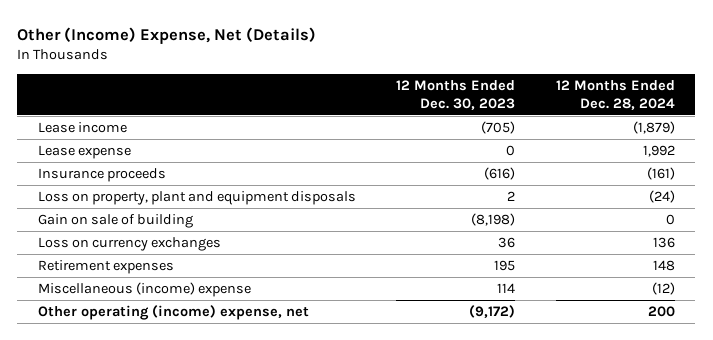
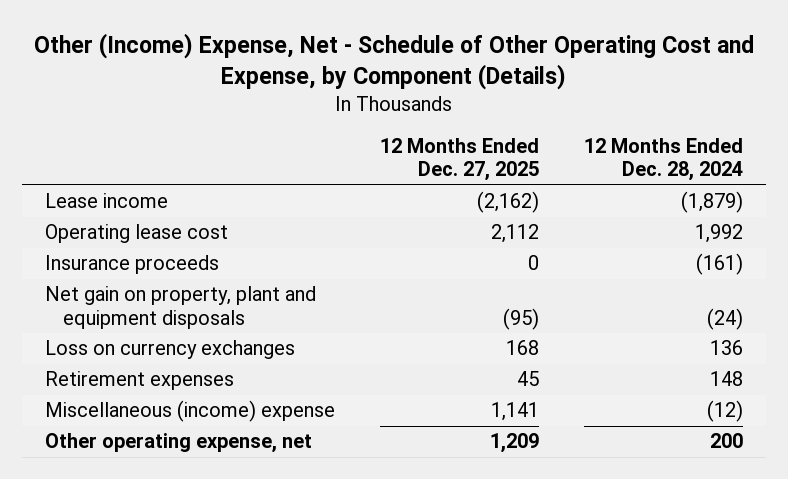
[17,26,317,44] Other (Income) Expense, Net (Details) -> [33,33,754,90] Other (Income) Expense, Net - Schedule of Other Operating Cost and Expense, by Component (Details)
[396,79,516,110] 12 Months Ended Dec. 30, 2023 -> none
none -> [379,137,539,182] 12 Months Ended Dec. 27, 2025
[37,144,131,159] Lease expense -> [44,224,228,244] Operating lease cost
[37,213,193,228] Gain on sale of building -> none
[37,190,356,205] Loss on property, plant and equipment disposals -> [44,286,316,329] Net gain on property, plant and equipment disposals
[37,304,309,320] Other operating (income) expense, net -> [44,433,312,454] Other operating expense, net

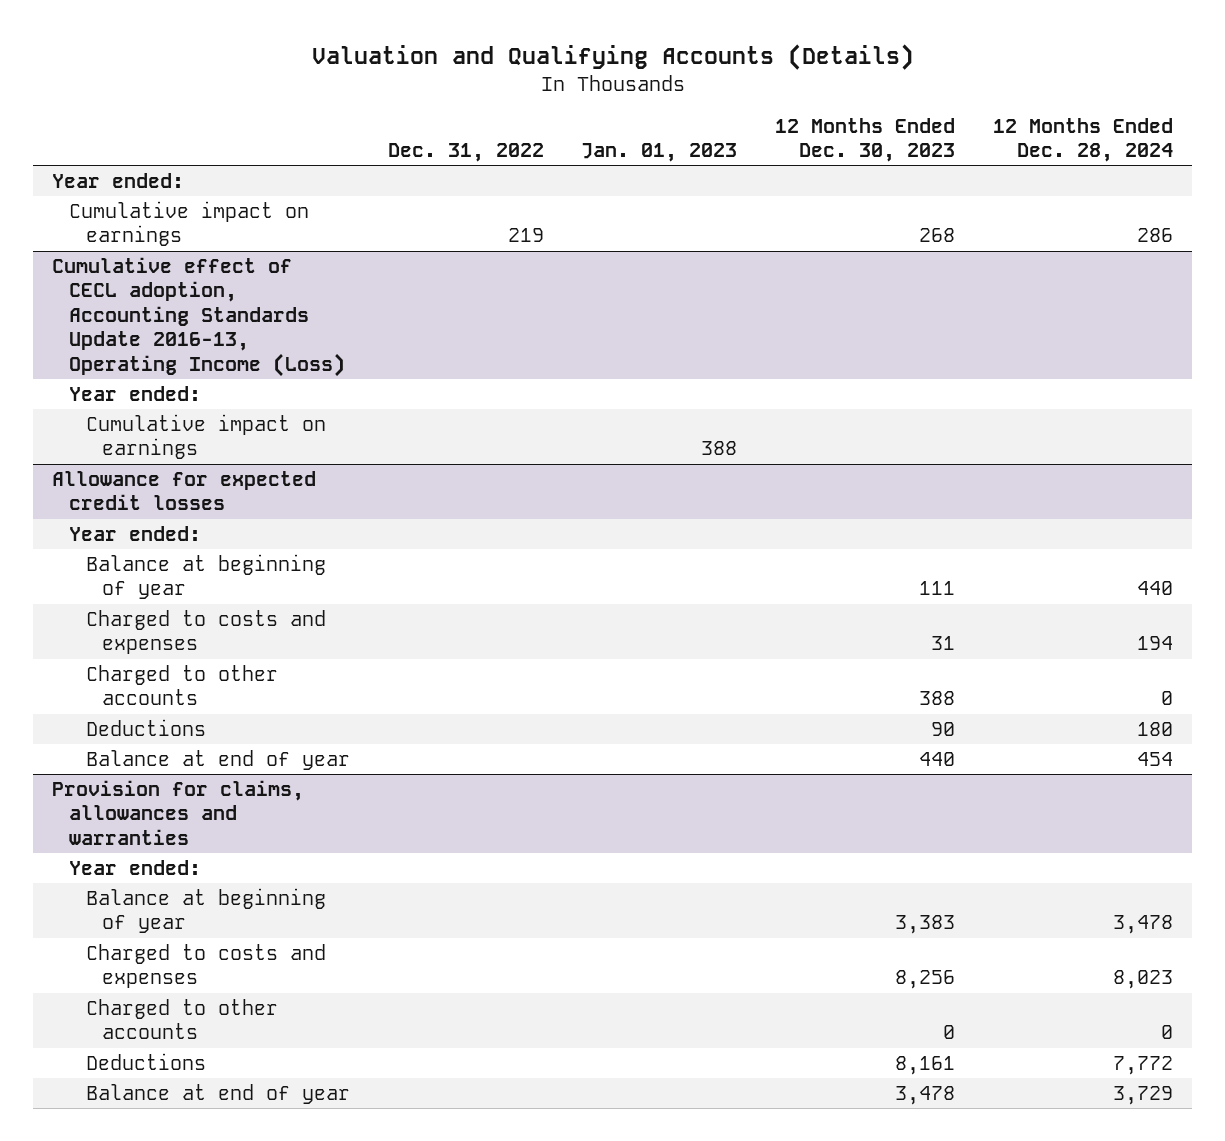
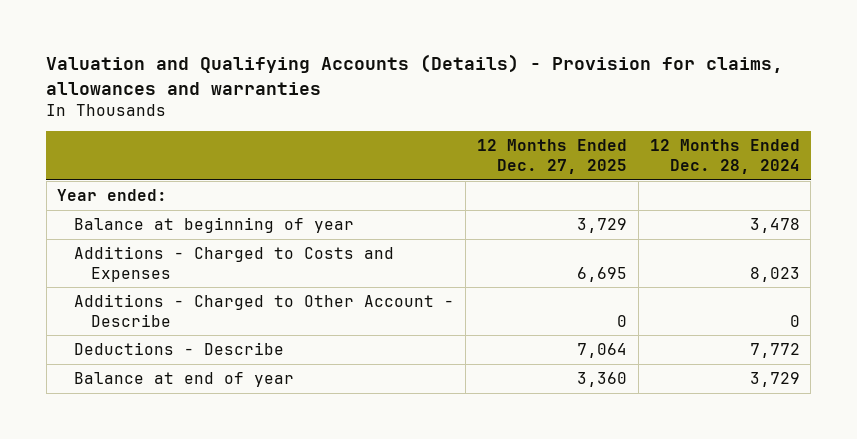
[311,44,914,71] Valuation and Qualifying Accounts (Details) -> [46,54,784,95] Valuation and Qualifying Accounts (Details) - Provision for claims, allowances and warranties
[387,143,544,163] Dec. 31, 2022 -> none
[581,143,738,163] Jan. 01, 2023 -> none
[775,117,956,163] 12 Months Ended Dec. 30, 2023 -> none
none -> [476,139,627,174] 12 Months Ended Dec. 27, 2025
[68,200,309,247] Cumulative impact on earnings -> none
[52,256,345,377] Cumulative effect of CECL adoption, Accounting Standards Update 2016-13, Operating Income (Loss) -> none
[68,385,201,401] Year ended: -> none
[85,413,326,460] Cumulative impact on earnings -> none
[52,470,317,511] Allowance for expected credit losses -> none
[68,525,201,541] Year ended: -> none
[85,553,326,600] Balance at beginning of year -> none
[85,609,326,655] Charged to costs and expenses -> none
[85,664,278,706] Charged to other accounts -> none
[85,718,206,736] Deductions -> none
[85,749,350,770] Balance at end of year -> none
[52,779,305,845] Provision for claims, allowances and warranties -> none
[68,859,201,875] Year ended: -> none
[85,943,326,989] Charged to costs and expenses -> [74,246,395,282] Additions - Charged to Costs and Expenses
[85,998,278,1040] Charged to other accounts -> [74,294,455,327] Additions - Charged to Other Account - Describe
[85,1052,206,1070] Deductions -> [74,342,285,356] Deductions - Describe

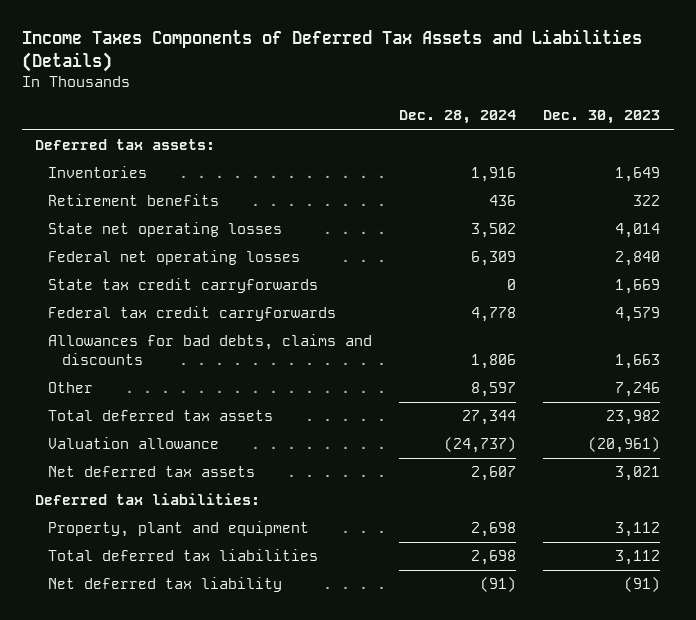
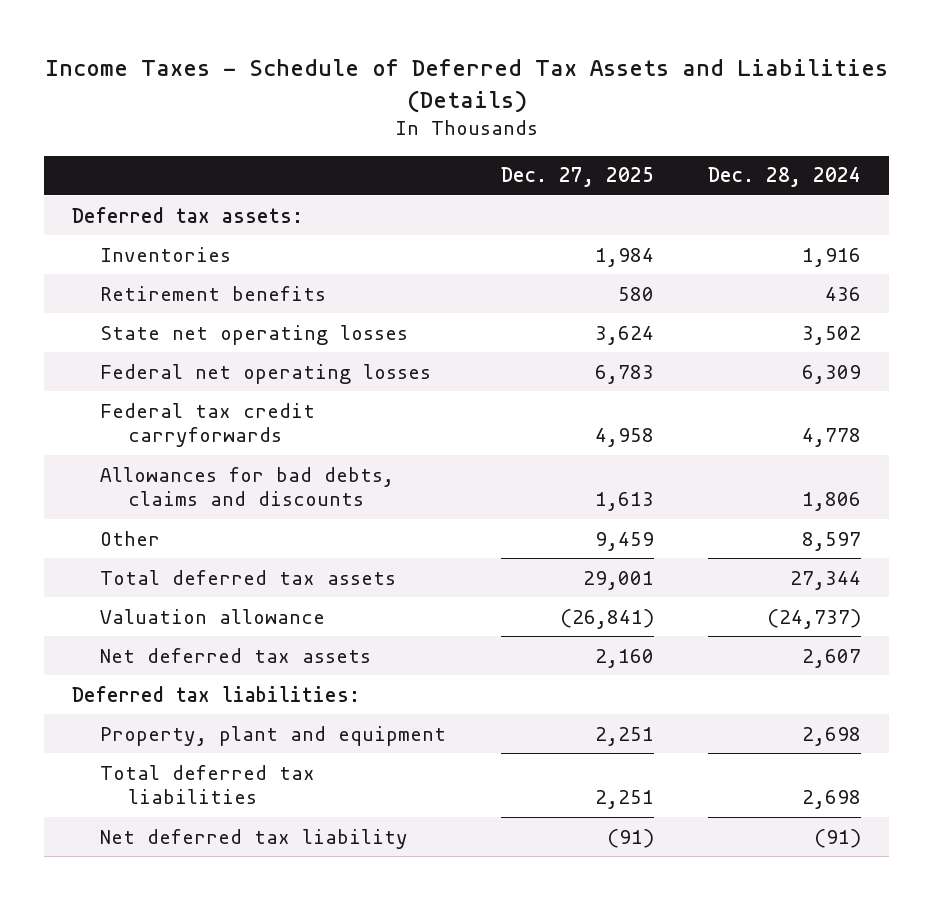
[21,29,642,72] Income Taxes Components of Deferred Tax Assets and Liabilities (Details) -> [44,58,888,113] Income Taxes - Schedule of Deferred Tax Assets and Liabilities (Details)
[543,110,661,125] Dec. 30, 2023 -> none
none -> [500,167,654,188] Dec. 27, 2025
[48,278,319,294] State tax credit carryforwards -> none

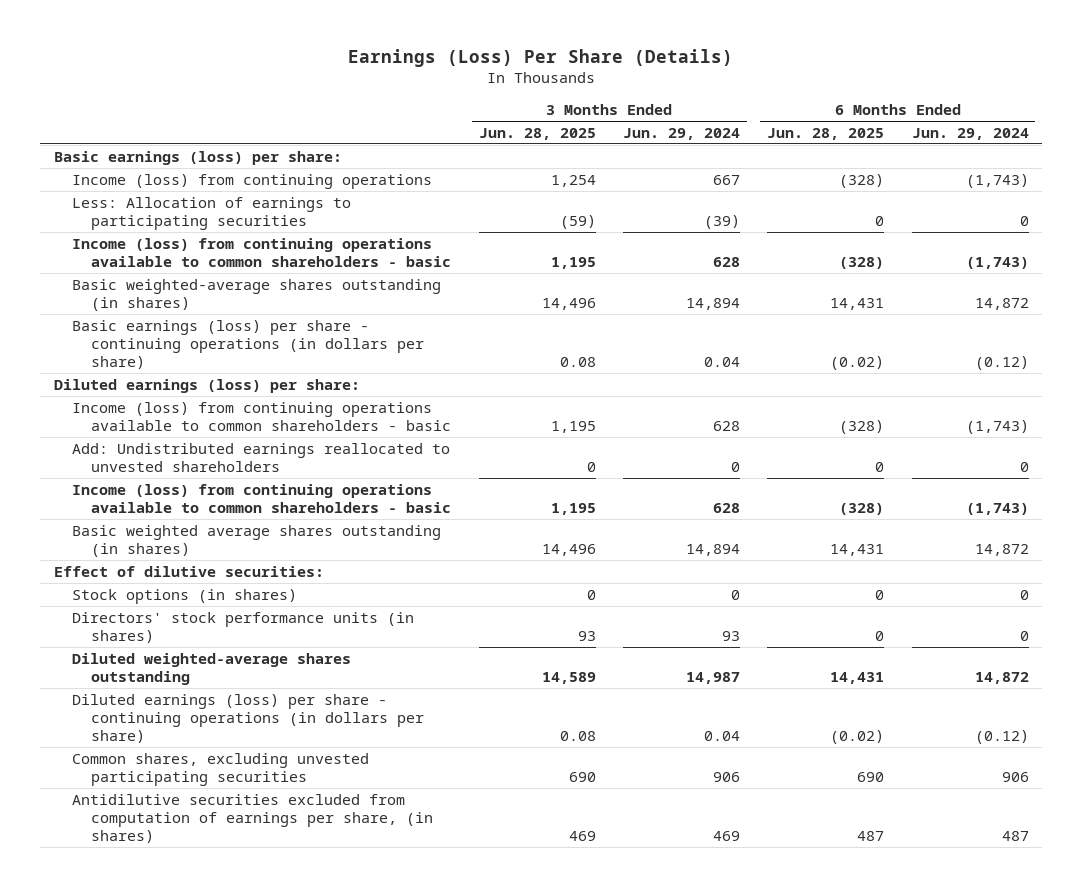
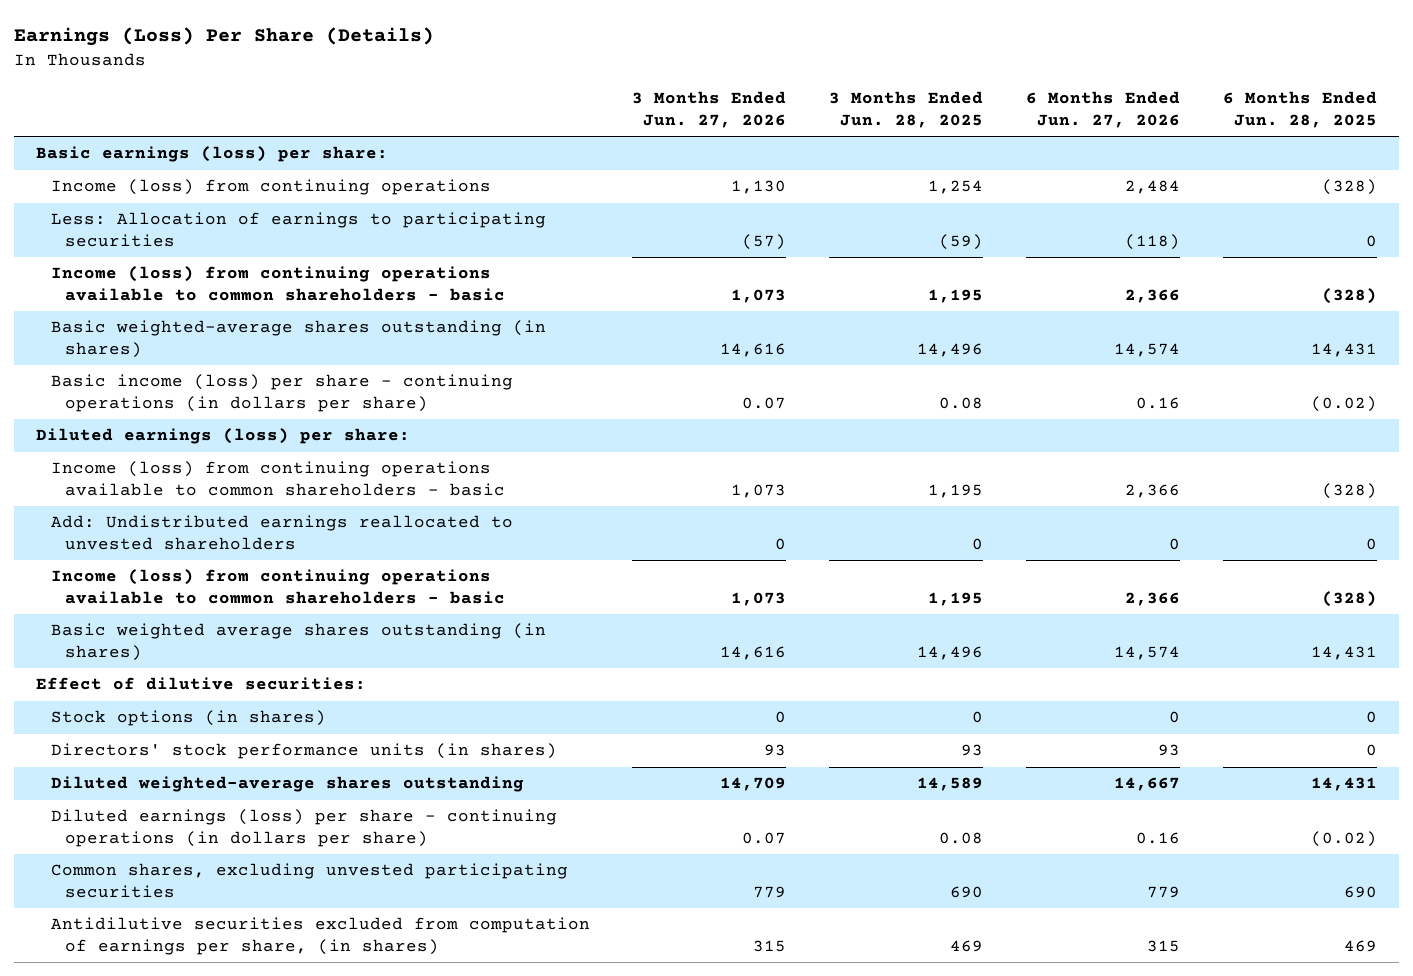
[623,127,741,140] Jun. 29, 2024 -> none
[911,127,1029,140] Jun. 29, 2024 -> none
none -> [632,91,787,128] 3 Months Ended Jun. 27, 2026
none -> [1026,91,1181,128] 6 Months Ended Jun. 27, 2026
[72,319,425,370] Basic earnings (loss) per share - continuing operations (in dollars per share) -> [50,374,513,412] Basic income (loss) per share - continuing operations (in dollars per share)
[857,831,885,842] 487 -> [1344,939,1378,952] 469

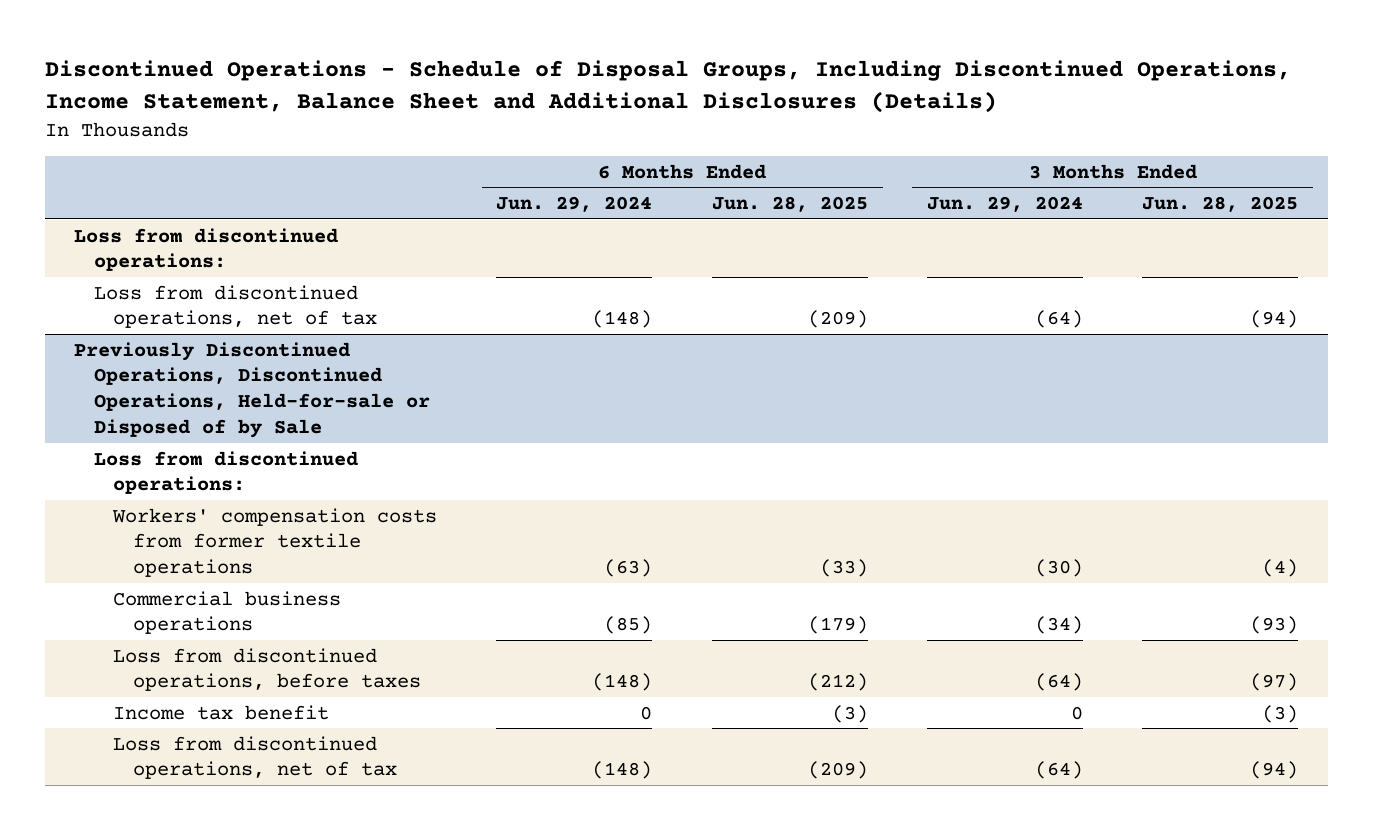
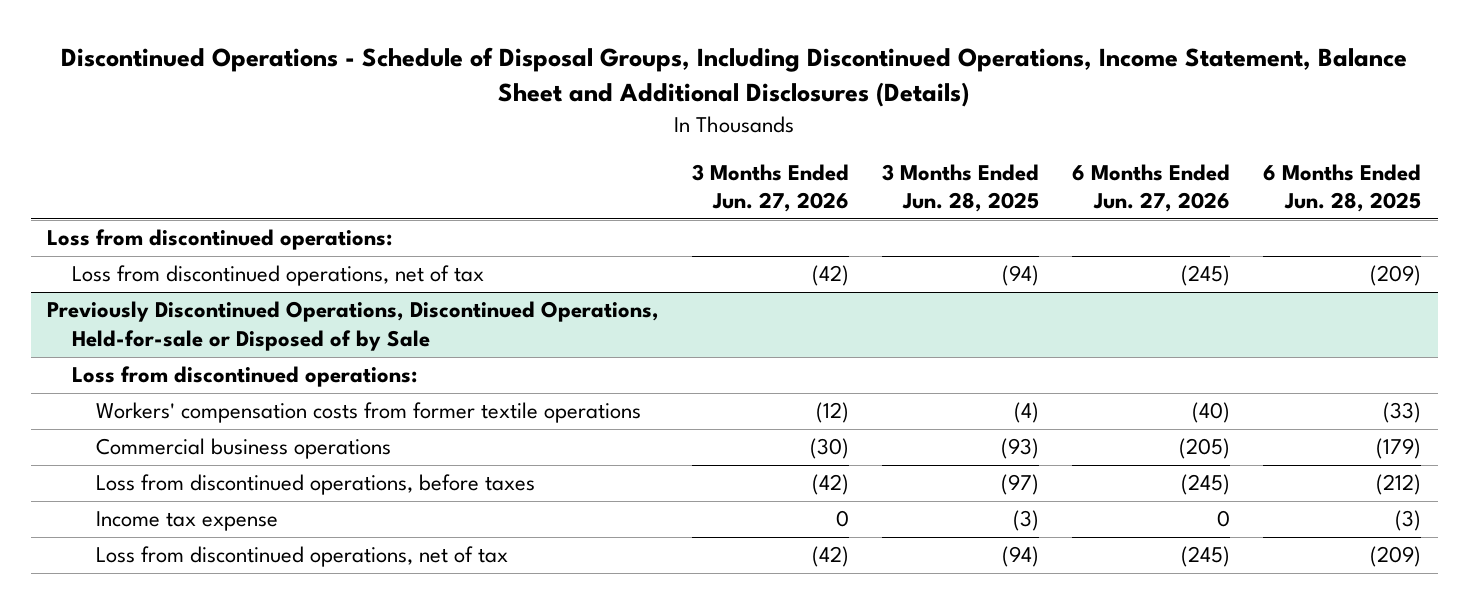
[496,196,653,213] Jun. 29, 2024 -> none
[927,196,1084,213] Jun. 29, 2024 -> none
none -> [692,163,850,213] 3 Months Ended Jun. 27, 2026
none -> [1072,163,1231,213] 6 Months Ended Jun. 27, 2026
[113,704,330,720] Income tax benefit -> [96,511,279,532] Income tax expense

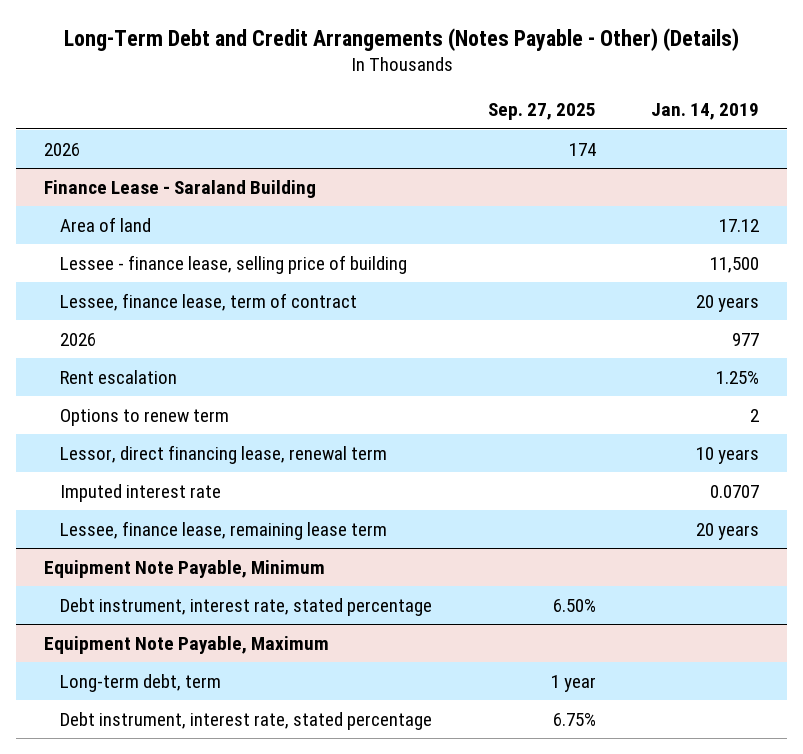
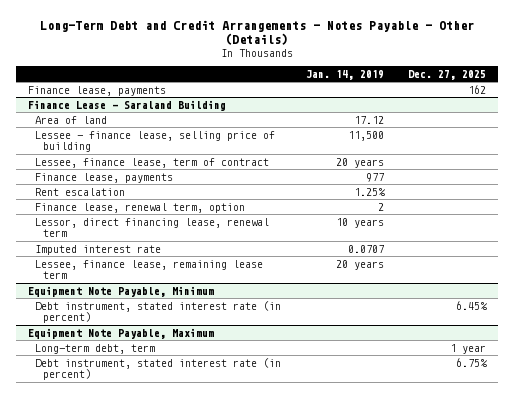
[63,27,739,51] Long-Term Debt and Credit Arrangements (Notes Payable - Other) (Details) -> [40,20,475,46] Long-Term Debt and Credit Arrangements - Notes Payable - Other (Details)
[487,103,596,121] Sep. 27, 2025 -> none
none -> [408,69,487,80] Dec. 27, 2025
[43,142,80,156] 2026 -> [28,85,167,96] Finance lease, payments
[59,332,96,346] 2026 -> [35,172,174,183] Finance lease, payments
[59,408,229,426] Options to renew term -> [35,202,246,213] Finance lease, renewal term, option
[59,597,432,616] Debt instrument, interest rate, stated percentage -> [35,300,282,324] Debt instrument, stated interest rate (in percent)
[59,711,432,730] Debt instrument, interest rate, stated percentage -> [35,357,282,381] Debt instrument, stated interest rate (in percent)

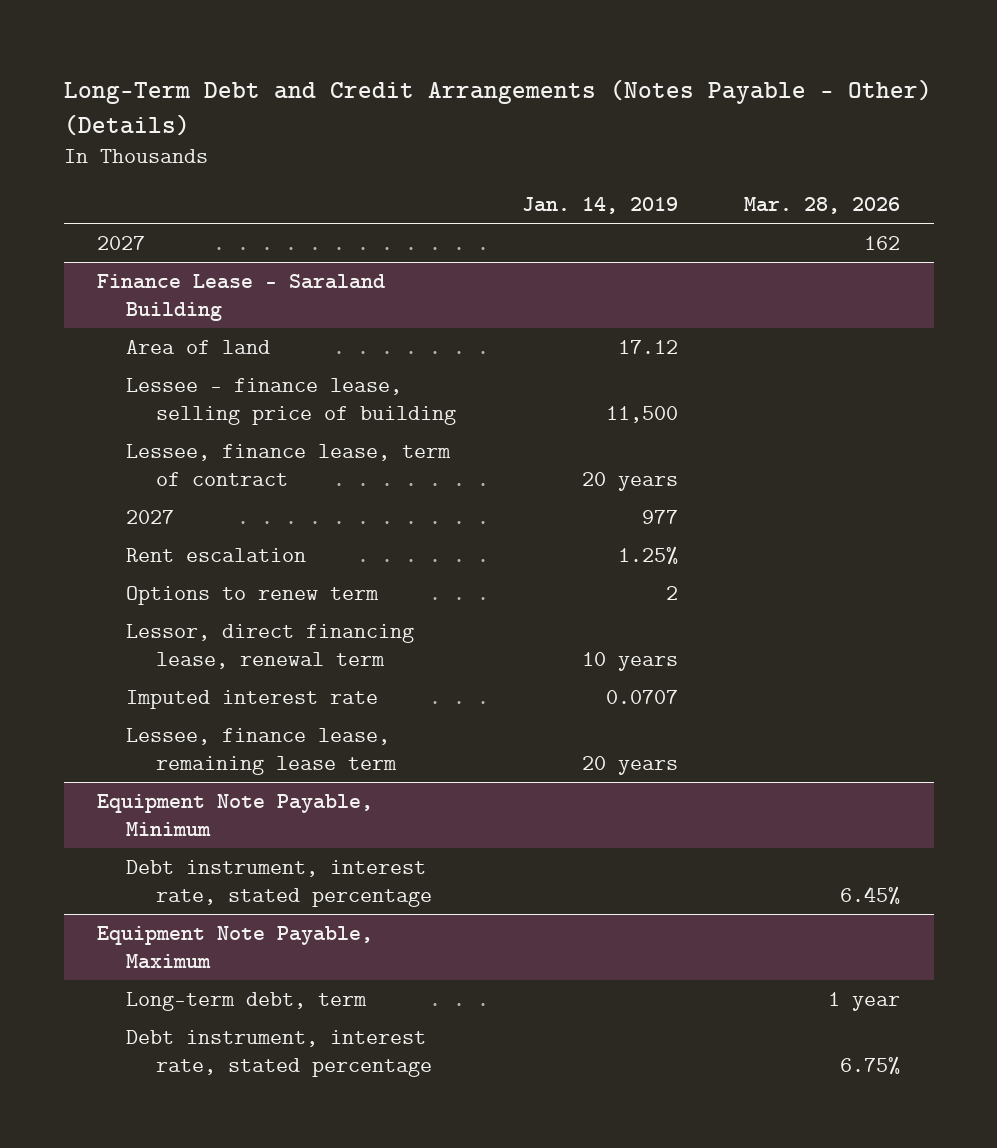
[40,20,475,46] Long-Term Debt and Credit Arrangements - Notes Payable - Other (Details) -> [63,79,932,136] Long-Term Debt and Credit Arrangements (Notes Payable - Other) (Details)
[408,69,487,80] Dec. 27, 2025 -> none
none -> [744,197,901,215] Mar. 28, 2026
[28,85,167,96] Finance lease, payments -> [96,236,145,251] 2027
[35,172,174,183] Finance lease, payments -> [126,510,175,525] 2027
[35,202,246,213] Finance lease, renewal term, option -> [126,586,380,606] Options to renew term
[35,300,282,324] Debt instrument, stated interest rate (in percent) -> [126,860,432,907] Debt instrument, interest rate, stated percentage
[35,357,282,381] Debt instrument, stated interest rate (in percent) -> [126,1030,432,1077] Debt instrument, interest rate, stated percentage

